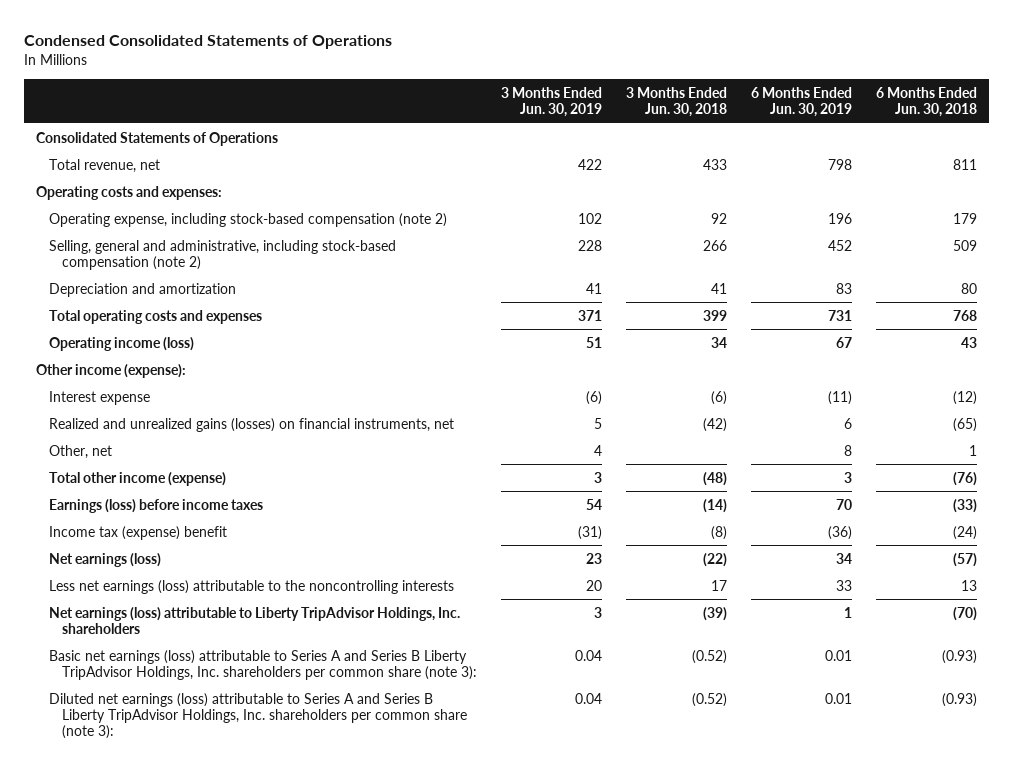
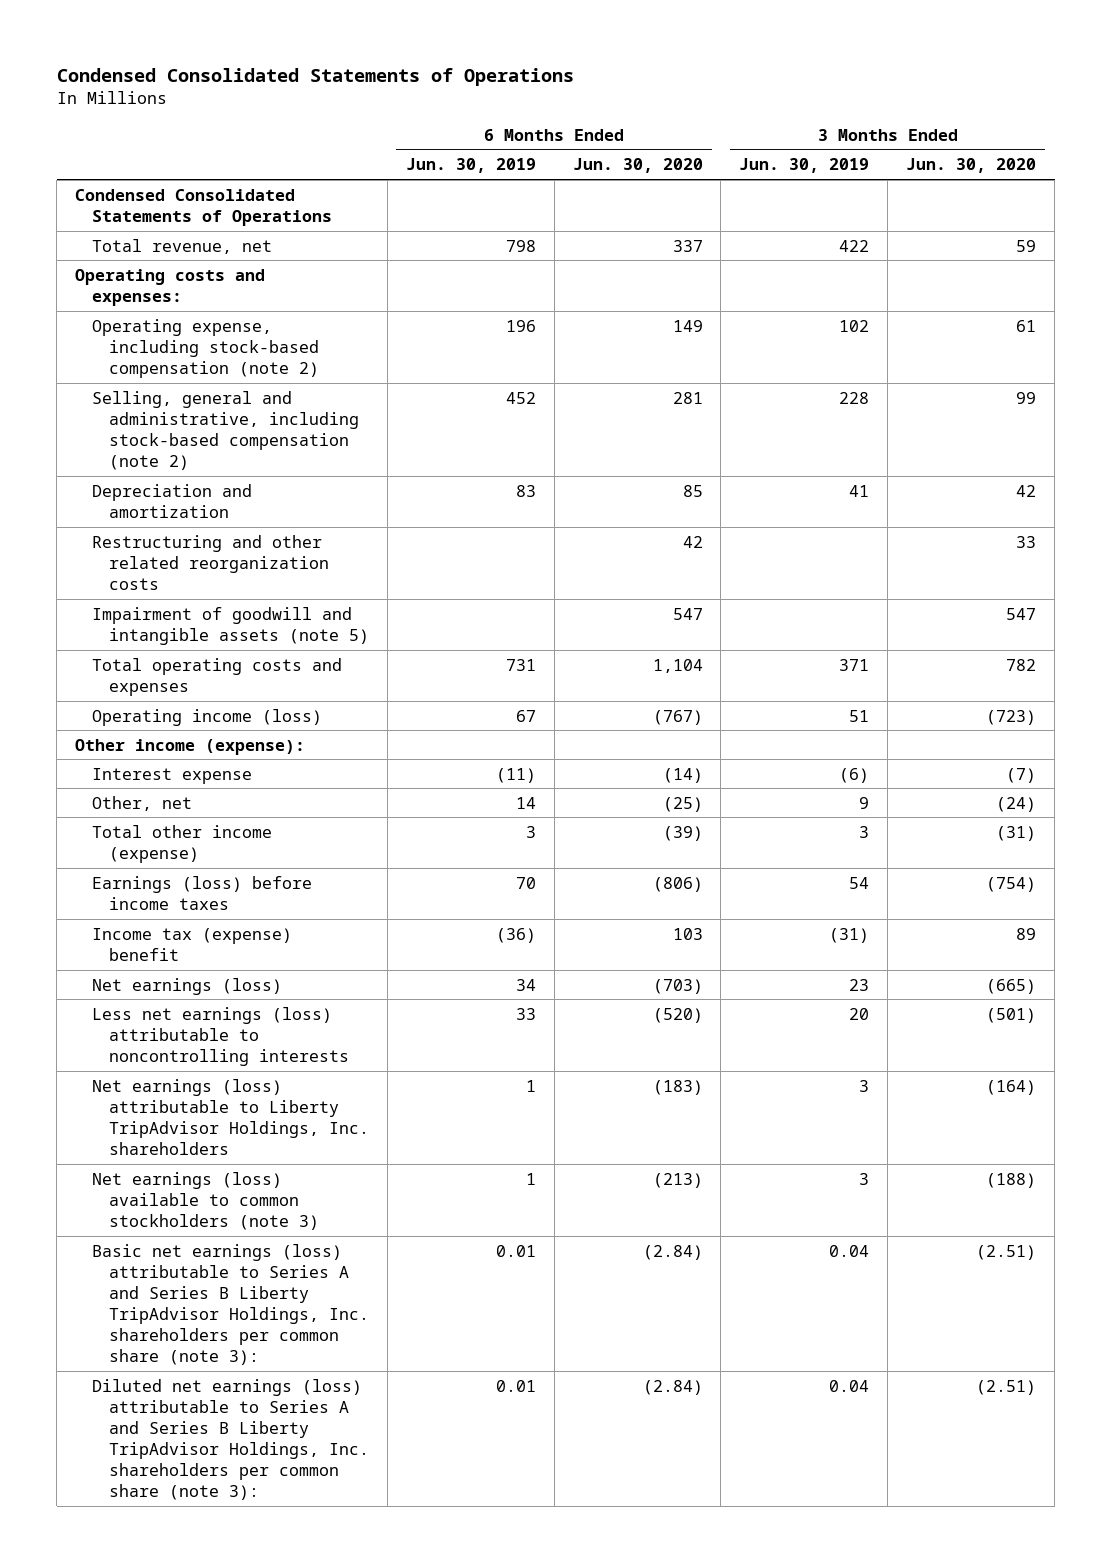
[625,87,727,118] 3 Months Ended Jun. 30, 2018 -> none
[876,87,978,118] 6 Months Ended Jun. 30, 2018 -> none
none -> [572,158,703,174] Jun. 30, 2020
none -> [906,158,1037,174] Jun. 30, 2020
[36,131,279,146] Consolidated Statements of Operations -> [75,188,332,226] Condensed Consolidated Statements of Operations
none -> [91,534,329,590] Restructuring and other related reorganization costs
none -> [91,606,369,645] Impairment of goodwill and intangible assets (note 5)
[49,417,455,432] Realized and unrealized gains (losses) on financial instruments, net -> none
[593,444,602,456] 4 -> [859,796,870,809] 9
[844,444,853,456] 8 -> [515,796,536,809] 14
[49,579,455,594] Less net earnings (loss) attributable to the noncontrolling interests -> [91,1006,349,1066] Less net earnings (loss) attributable to noncontrolling interests
none -> [91,1171,319,1230] Net earnings (loss) available to common stockholders (note 3)

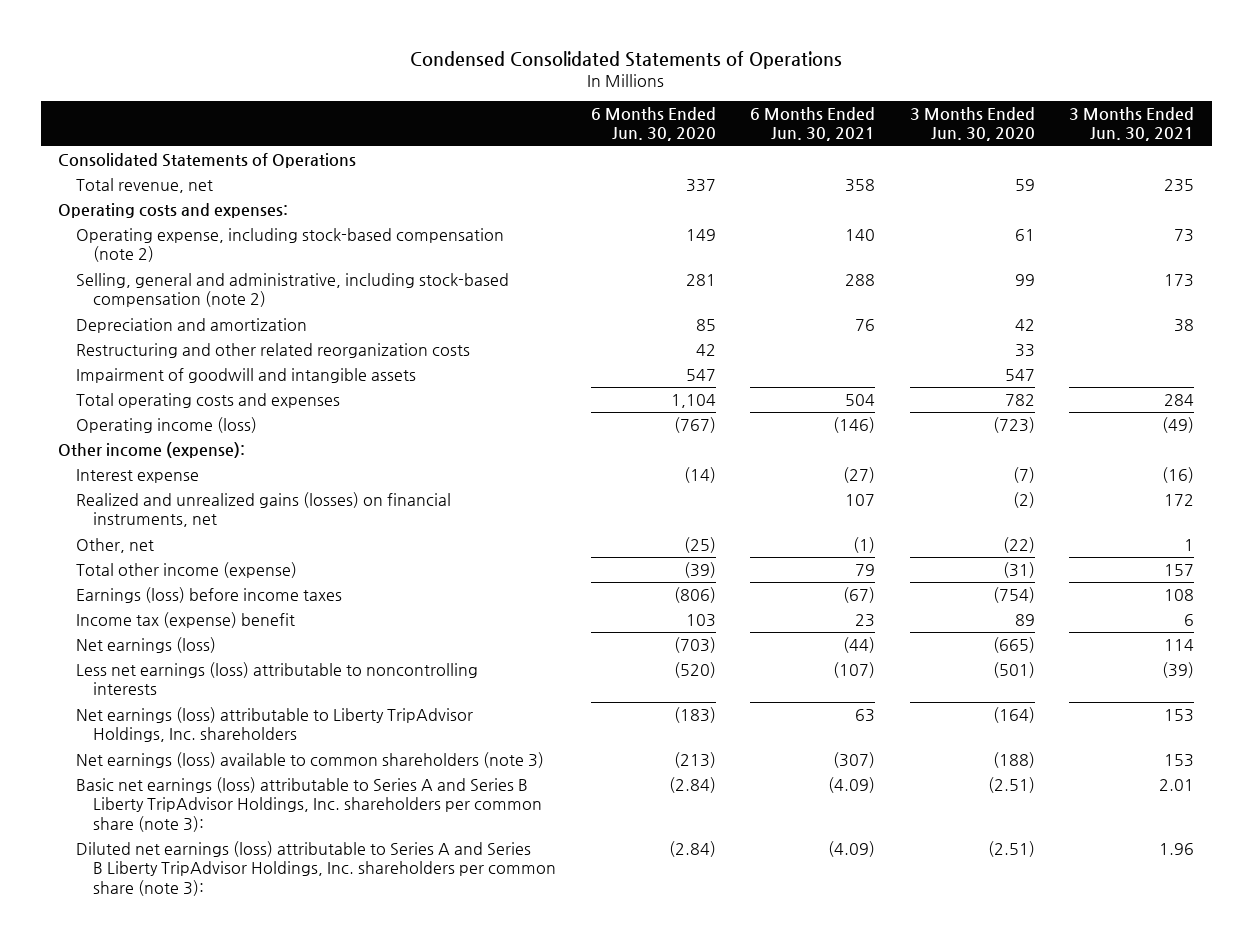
[405,158,536,174] Jun. 30, 2019 -> none
[739,158,870,174] Jun. 30, 2019 -> none
none -> [750,107,876,142] 6 Months Ended Jun. 30, 2021
none -> [1069,107,1195,142] 3 Months Ended Jun. 30, 2021
[75,188,332,226] Condensed Consolidated Statements of Operations -> [58,153,357,169] Consolidated Statements of Operations
[91,606,369,645] Impairment of goodwill and intangible assets (note 5) -> [75,368,416,384] Impairment of goodwill and intangible assets
none -> [75,492,451,528] Realized and unrealized gains (losses) on financial instruments, net
[996,796,1037,812] (24) -> [1002,537,1035,554] (22)
[91,1171,319,1230] Net earnings (loss) available to common stockholders (note 3) -> [75,752,544,769] Net earnings (loss) available to common shareholders (note 3)

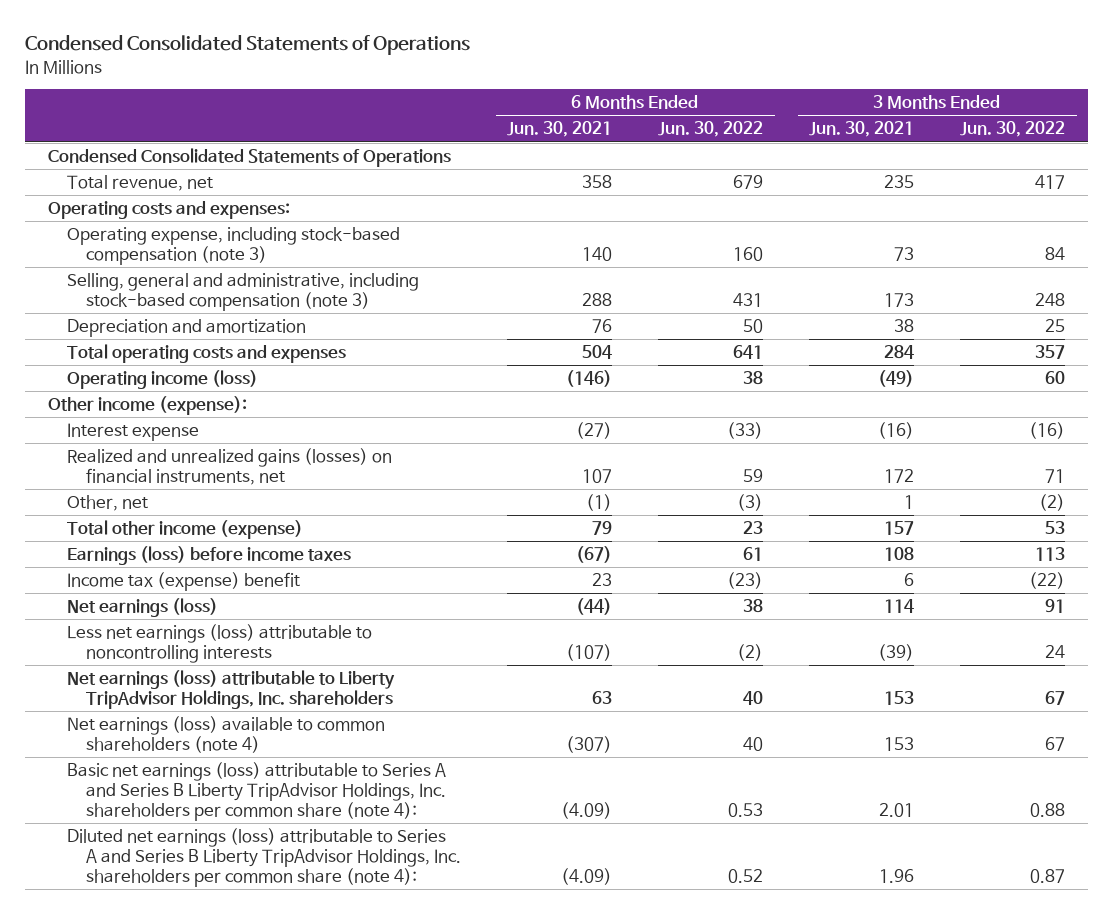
[590,107,716,142] 6 Months Ended Jun. 30, 2020 -> none
[909,107,1035,142] 3 Months Ended Jun. 30, 2020 -> none
none -> [658,121,764,138] Jun. 30, 2022
none -> [960,121,1066,138] Jun. 30, 2022
[58,153,357,169] Consolidated Statements of Operations -> [47,148,451,168] Condensed Consolidated Statements of Operations
[75,228,504,263] Operating expense, including stock-based compensation (note 2) -> [67,227,401,265] Operating expense, including stock-based compensation (note 3)
[75,273,509,308] Selling, general and administrative, including stock-based compensation (note 2) -> [67,273,420,311] Selling, general and administrative, including stock-based compensation (note 3)
[75,343,470,359] Restructuring and other related reorganization costs -> none
[75,368,416,384] Impairment of goodwill and intangible assets -> none
[75,752,544,769] Net earnings (loss) available to common shareholders (note 3) -> [67,716,386,753] Net earnings (loss) available to common shareholders (note 4)
[75,777,543,832] Basic net earnings (loss) attributable to Series A and Series B Liberty TripAdvisor Holdings, Inc. shareholders per common share (note 3): -> [67,762,447,821] Basic net earnings (loss) attributable to Series A and Series B Liberty TripAdvisor Holdings, Inc. shareholders per common share (note 4):
[75,841,557,896] Diluted net earnings (loss) attributable to Series A and Series B Liberty TripAdvisor Holdings, Inc. shareholders per common share (note 3): -> [67,828,462,887] Diluted net earnings (loss) attributable to Series A and Series B Liberty TripAdvisor Holdings, Inc. shareholders per common share (note 4):

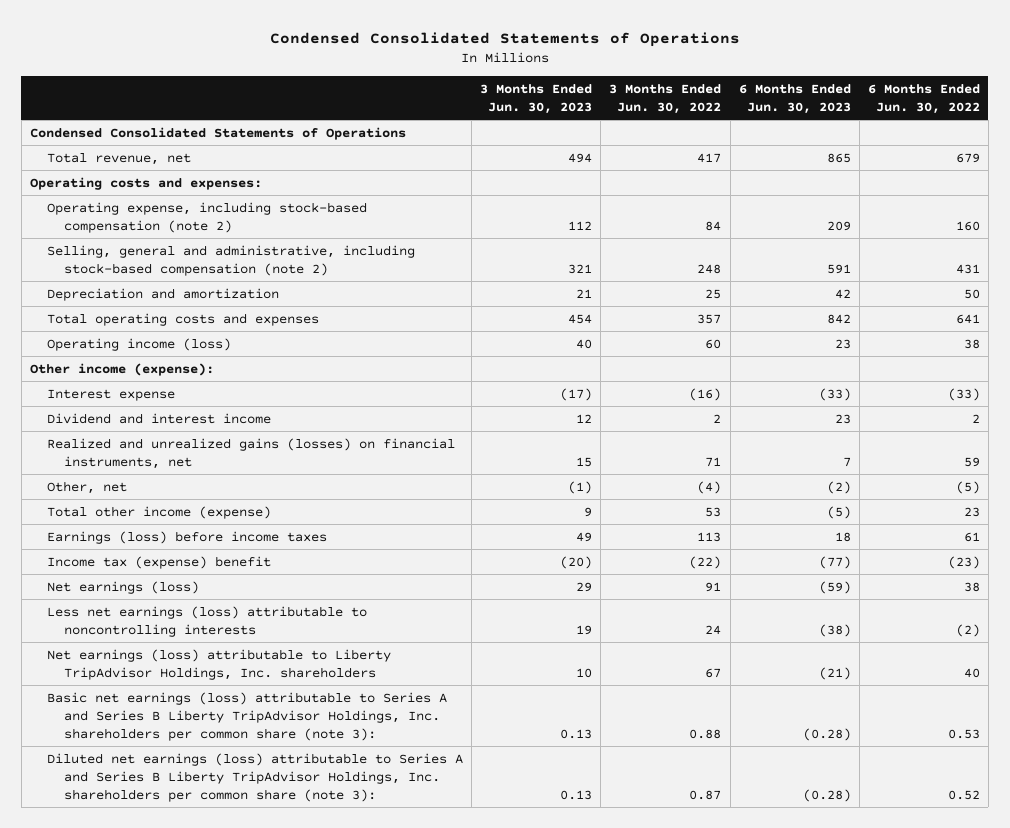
[507,121,613,138] Jun. 30, 2021 -> none
[809,121,915,138] Jun. 30, 2021 -> none
none -> [480,83,593,114] 3 Months Ended Jun. 30, 2023
none -> [738,83,851,114] 6 Months Ended Jun. 30, 2023
[67,227,401,265] Operating expense, including stock-based compensation (note 3) -> [47,201,368,233] Operating expense, including stock-based compensation (note 2)
[67,273,420,311] Selling, general and administrative, including stock-based compensation (note 3) -> [47,244,416,276] Selling, general and administrative, including stock-based compensation (note 2)
none -> [47,412,272,424] Dividend and interest income
[737,494,764,512] (3) -> [955,480,980,494] (5)
[1039,494,1066,512] (2) -> [697,480,722,494] (4)
[67,716,386,753] Net earnings (loss) available to common shareholders (note 4) -> none
[67,762,447,821] Basic net earnings (loss) attributable to Series A and Series B Liberty TripAdvisor Holdings, Inc. shareholders per common share (note 4): -> [47,691,448,741] Basic net earnings (loss) attributable to Series A and Series B Liberty TripAdvisor Holdings, Inc. shareholders per common share (note 3):
[67,828,462,887] Diluted net earnings (loss) attributable to Series A and Series B Liberty TripAdvisor Holdings, Inc. shareholders per common share (note 4): -> [47,752,464,802] Diluted net earnings (loss) attributable to Series A and Series B Liberty TripAdvisor Holdings, Inc. shareholders per common share (note 3):

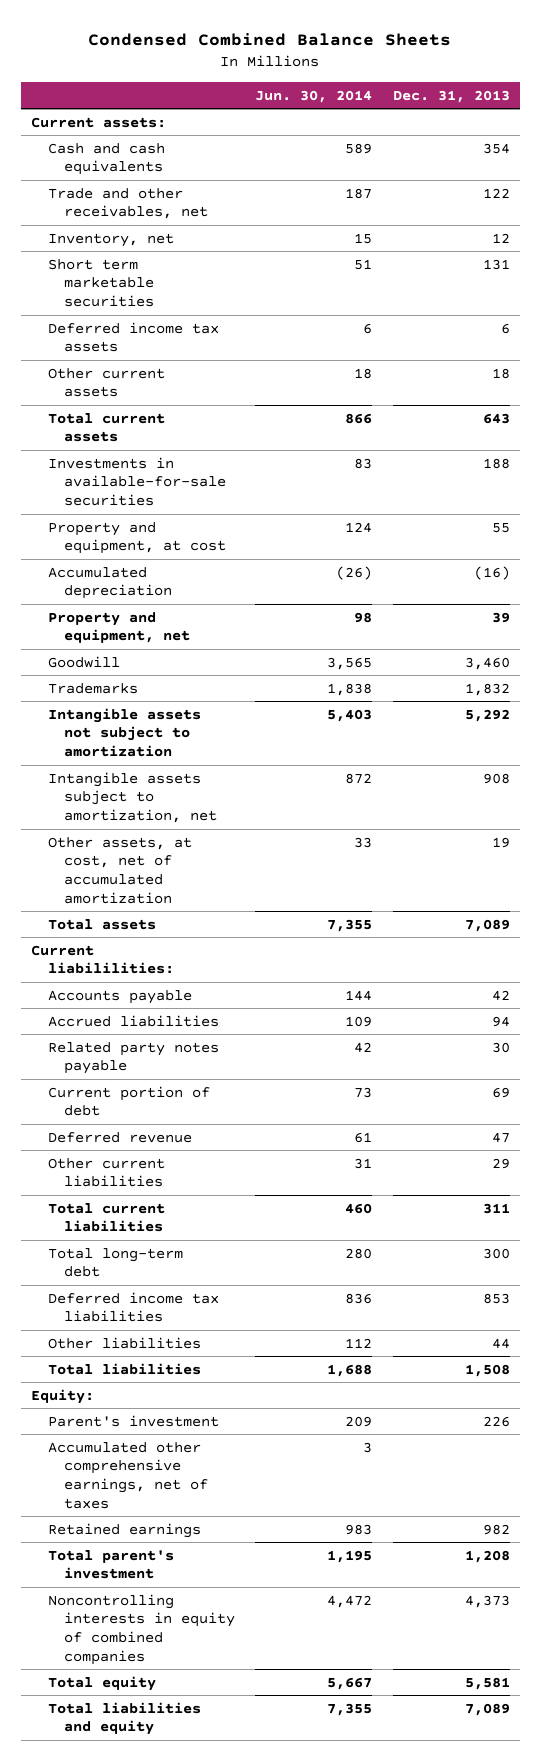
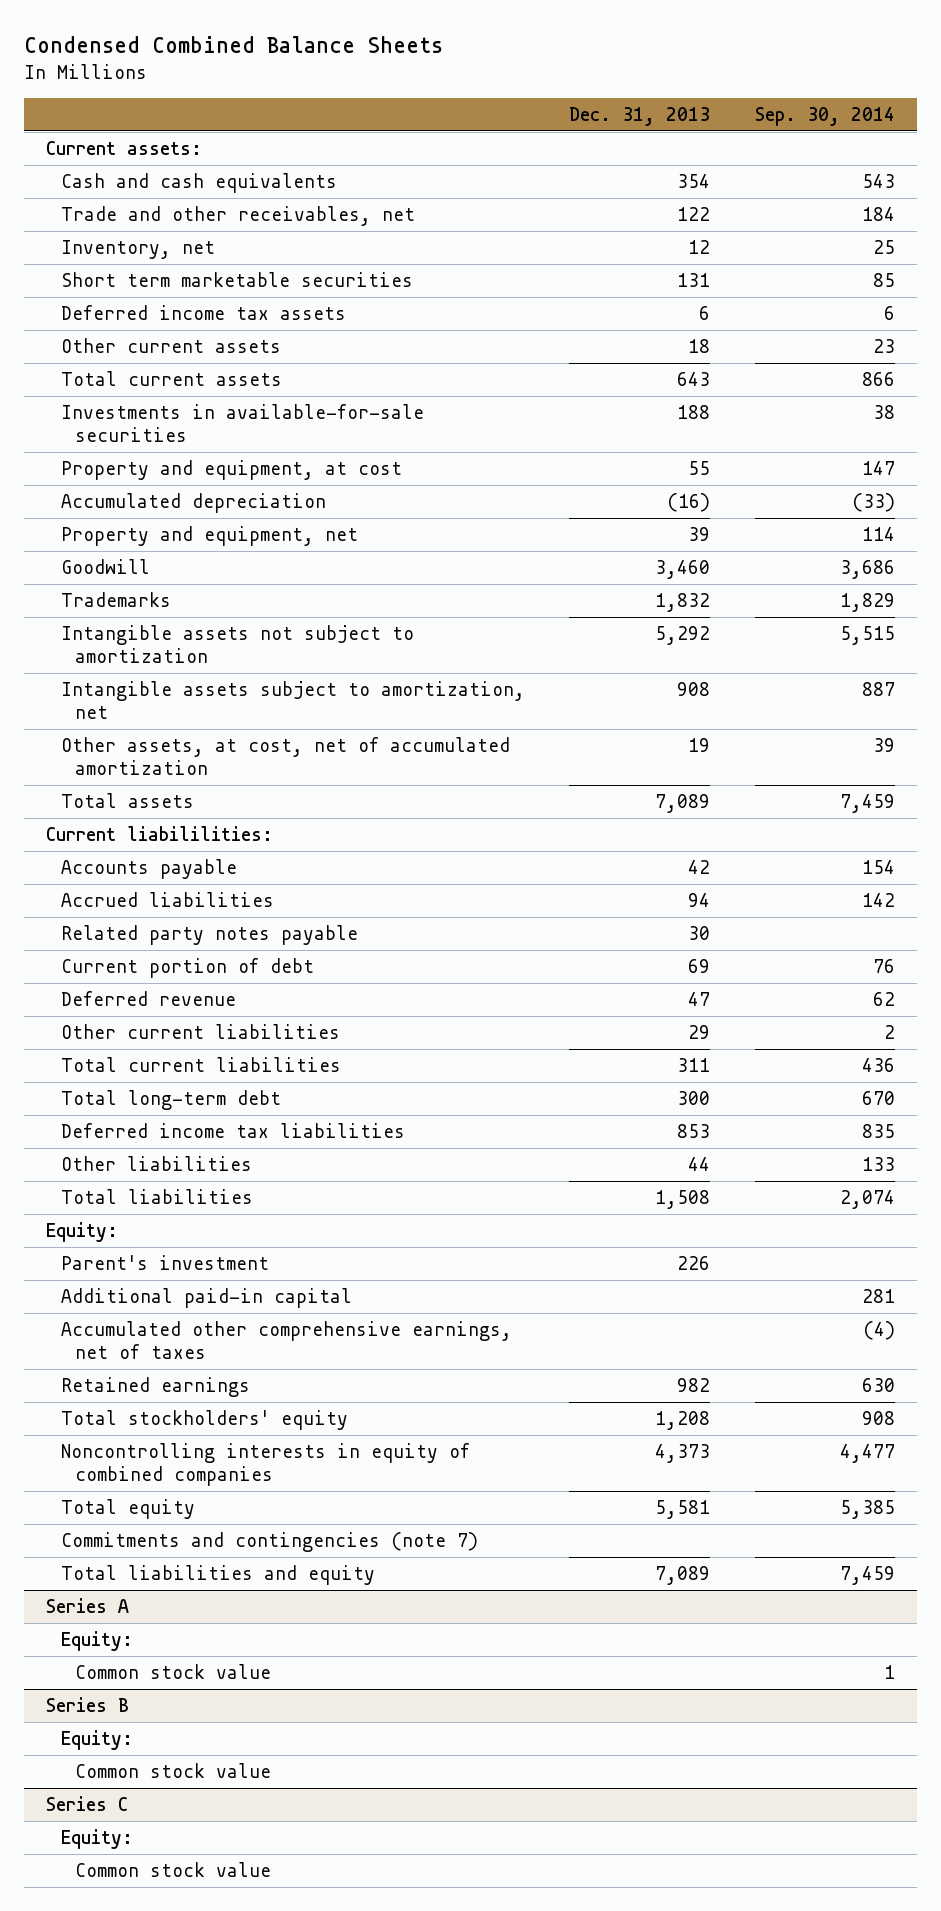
[255,89,373,103] Jun. 30, 2014 -> none
none -> [754,106,895,126] Sep. 30, 2014
none -> [60,1288,352,1309] Additional paid-in capital
[47,1549,174,1580] Total parent's investment -> [60,1410,348,1431] Total stockholders' equity
none -> [60,1532,478,1553] Commitments and contingencies (note 7)
none -> [45,1598,129,1614] Series A
none -> [60,1631,133,1652] Equity:
none -> [75,1664,272,1680] Common stock value
none -> [45,1697,129,1713] Series B
none -> [60,1730,133,1751] Equity:
none -> [75,1763,272,1779] Common stock value
none -> [45,1796,128,1812] Series C
none -> [60,1829,133,1850] Equity:
none -> [75,1862,272,1878] Common stock value

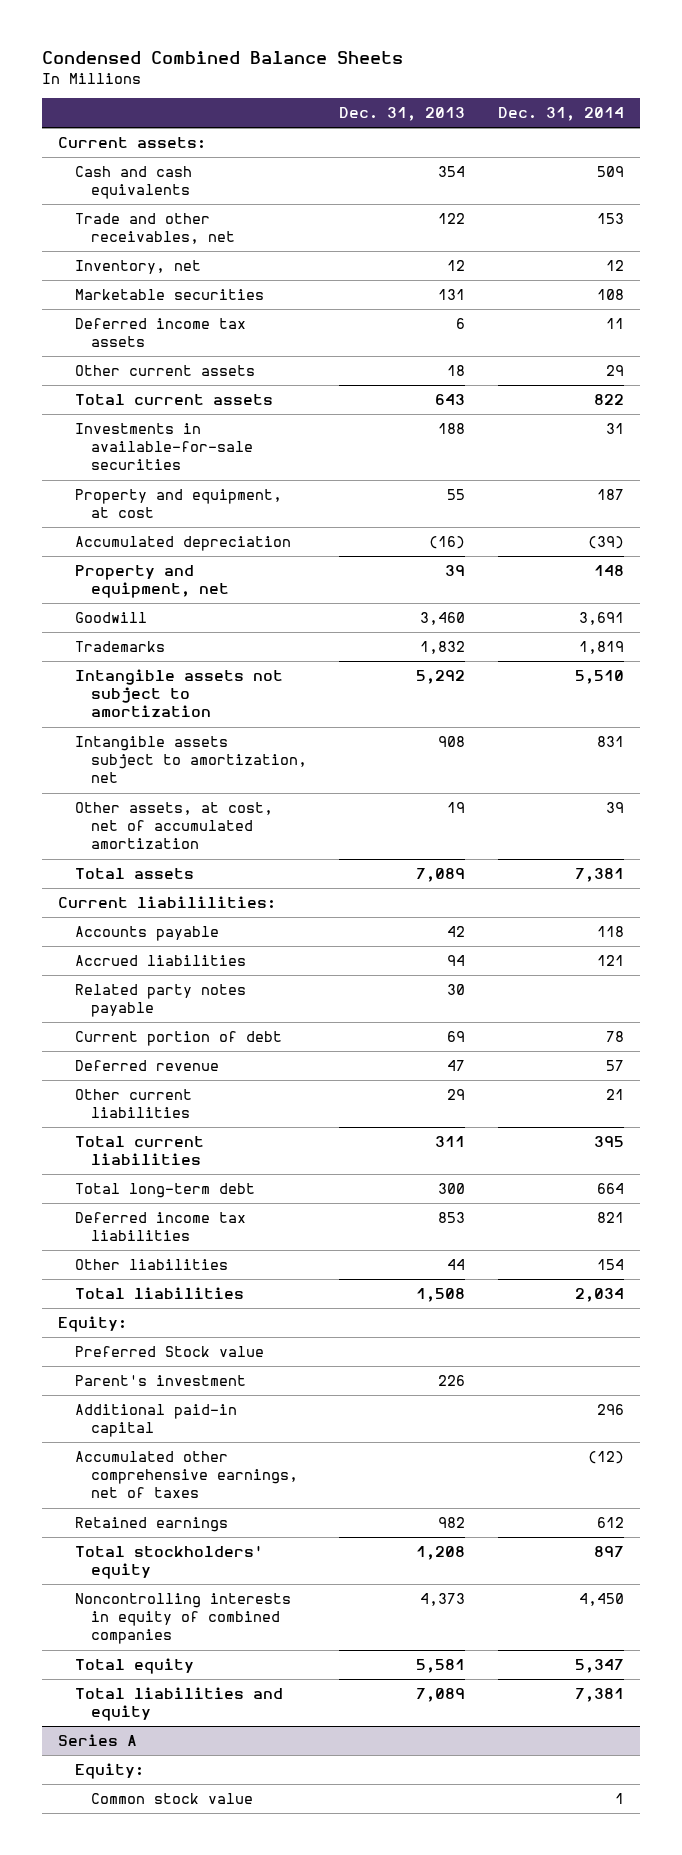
[754,106,895,126] Sep. 30, 2014 -> none
none -> [497,106,624,121] Dec. 31, 2014
[60,272,413,288] Short term marketable securities -> [74,288,264,300] Marketable securities
none -> [74,1345,264,1357] Preferred Stock value
[60,1532,478,1553] Commitments and contingencies (note 7) -> none
[45,1697,129,1713] Series B -> none
[60,1730,133,1751] Equity: -> none
[75,1763,272,1779] Common stock value -> none
[45,1796,128,1812] Series C -> none
[60,1829,133,1850] Equity: -> none
[75,1862,272,1878] Common stock value -> none

